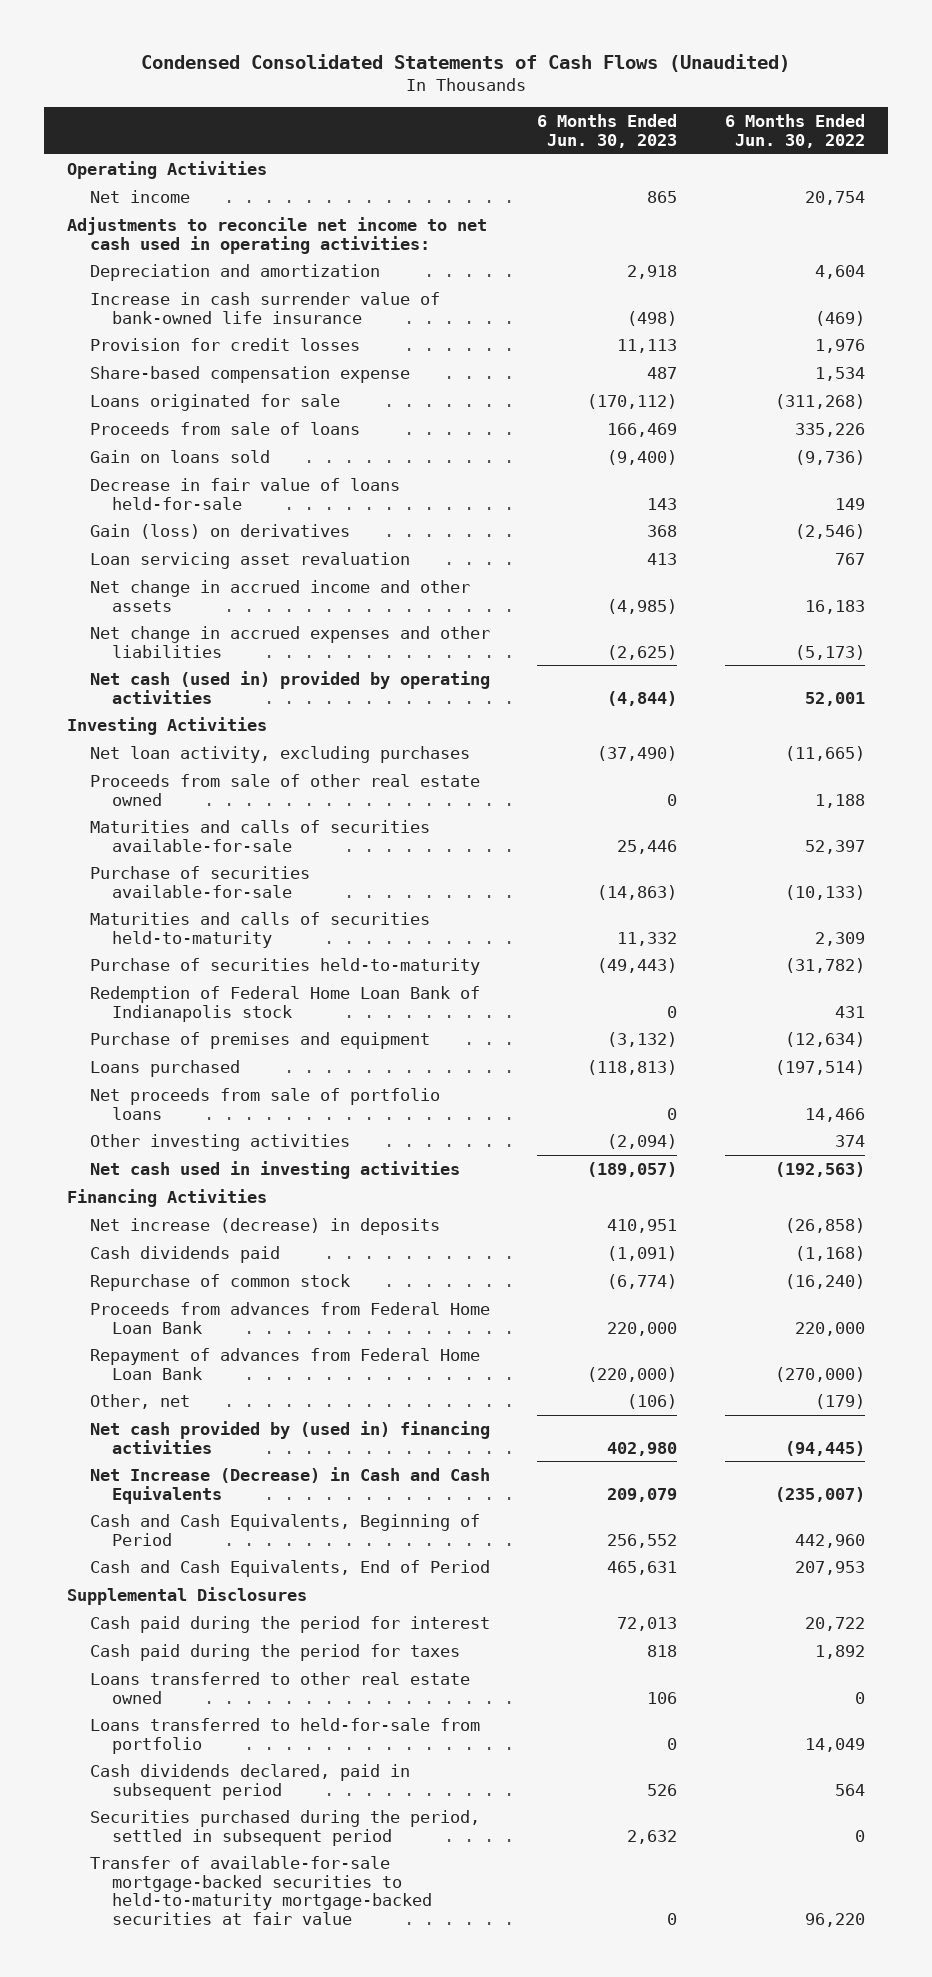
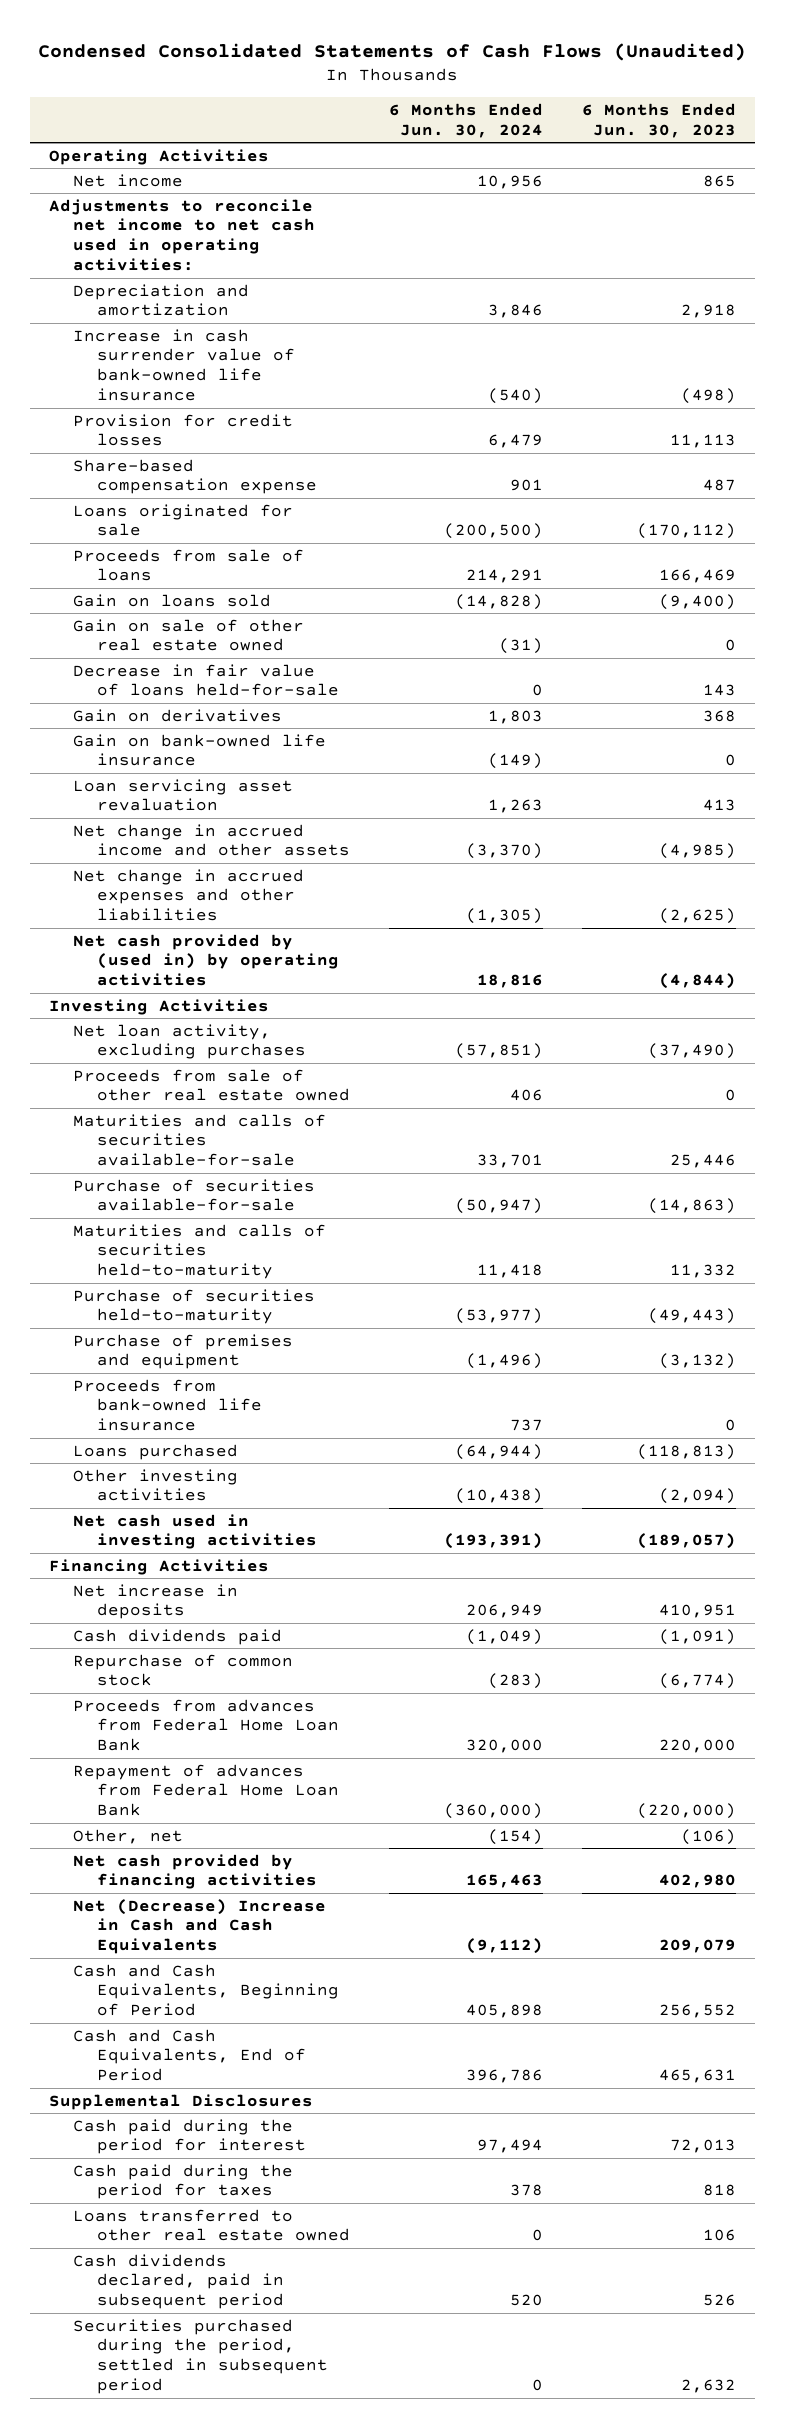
[724,113,865,148] 6 Months Ended Jun. 30, 2022 -> none
none -> [388,102,543,138] 6 Months Ended Jun. 30, 2024
none -> [73,618,305,652] Gain on sale of other real estate owned
[89,523,350,539] Gain (loss) on derivatives -> [73,708,283,722] Gain on derivatives
none -> [73,733,327,767] Gain on bank-owned life insurance
[89,670,490,704] Net cash (used in) provided by operating activities -> [73,933,340,987] Net cash provided by (used in) by operating activities
[89,985,480,1022] Redemption of Federal Home Loan Bank of Indianapolis stock -> none
none -> [73,1378,263,1432] Proceeds from bank-owned life insurance
[89,1087,440,1120] Net proceeds from sale of portfolio loans -> none
[89,1217,440,1235] Net increase (decrease) in deposits -> [73,1583,239,1620] Net increase in deposits
[89,1420,490,1454] Net cash provided by (used in) financing activities -> [73,1853,318,1890] Net cash provided by financing activities
[89,1466,490,1504] Net Increase (Decrease) in Cash and Cash Equivalents -> [73,1898,327,1955] Net (Decrease) Increase in Cash and Cash Equivalents
[89,1717,480,1754] Loans transferred to held-for-sale from portfolio -> none
[89,1855,433,1926] Transfer of available-for-sale mortgage-backed securities to held-to-maturity mortgage-backed securities at fair value -> none

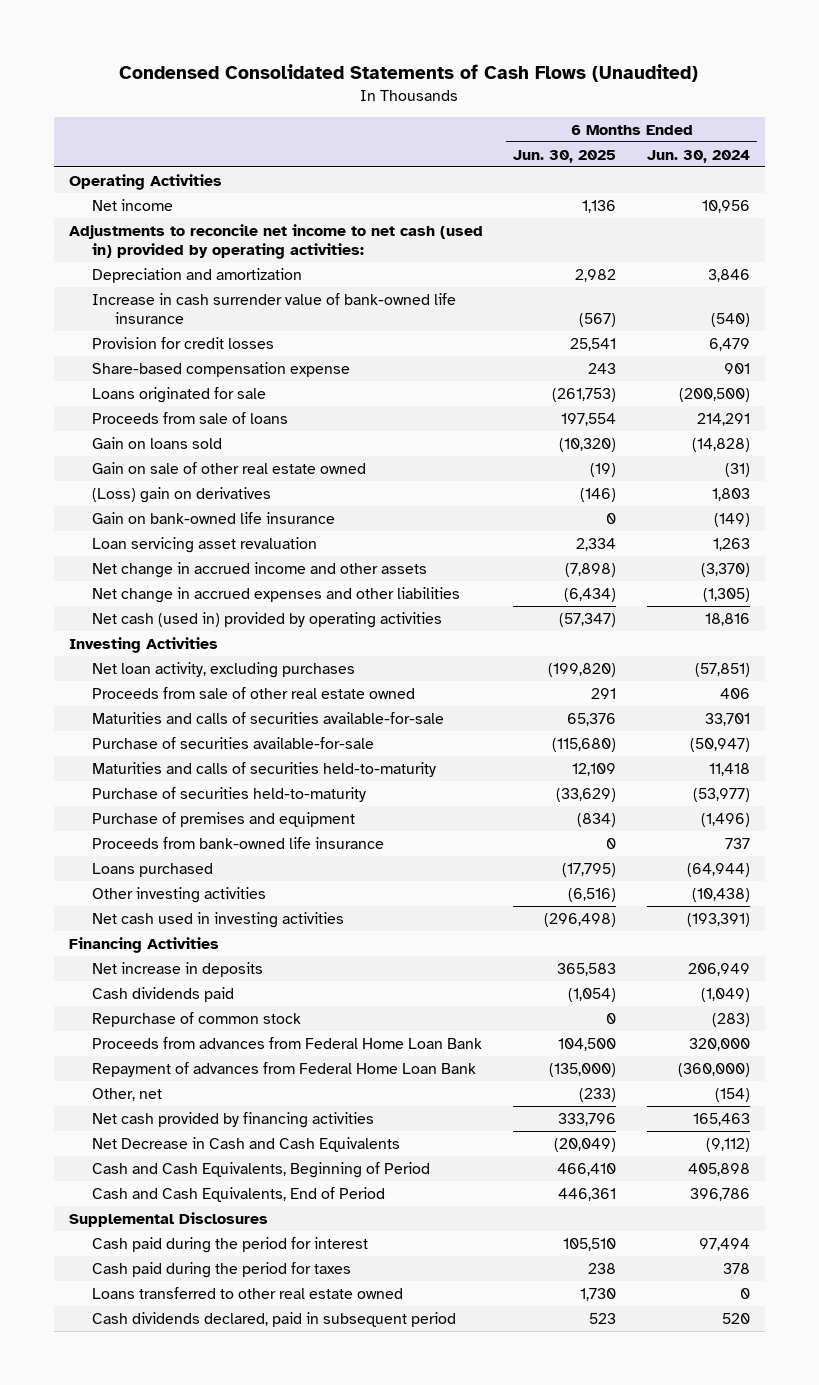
[581,102,736,138] 6 Months Ended Jun. 30, 2023 -> none
none -> [513,149,617,163] Jun. 30, 2025
[49,198,316,272] Adjustments to reconcile net income to net cash used in operating activities: -> [69,223,484,260] Adjustments to reconcile net income to net cash (used in) provided by operating activities:
[73,663,340,697] Decrease in fair value of loans held-for-sale -> none
[73,708,283,722] Gain on derivatives -> [92,486,272,503] (Loss) gain on derivatives
[73,933,340,987] Net cash provided by (used in) by operating activities -> [92,611,443,628] Net cash (used in) provided by operating activities
[73,1898,327,1955] Net (Decrease) Increase in Cash and Cash Equivalents -> [92,1136,401,1152] Net Decrease in Cash and Cash Equivalents
[73,2318,329,2395] Securities purchased during the period, settled in subsequent period -> none

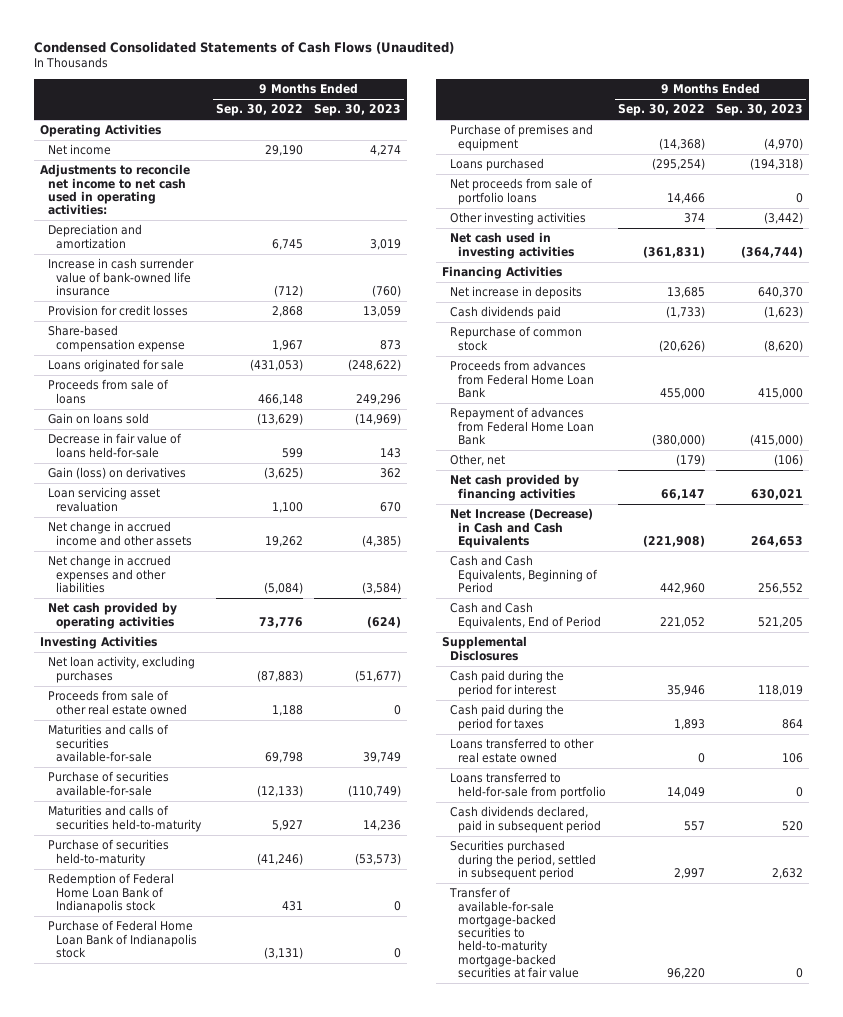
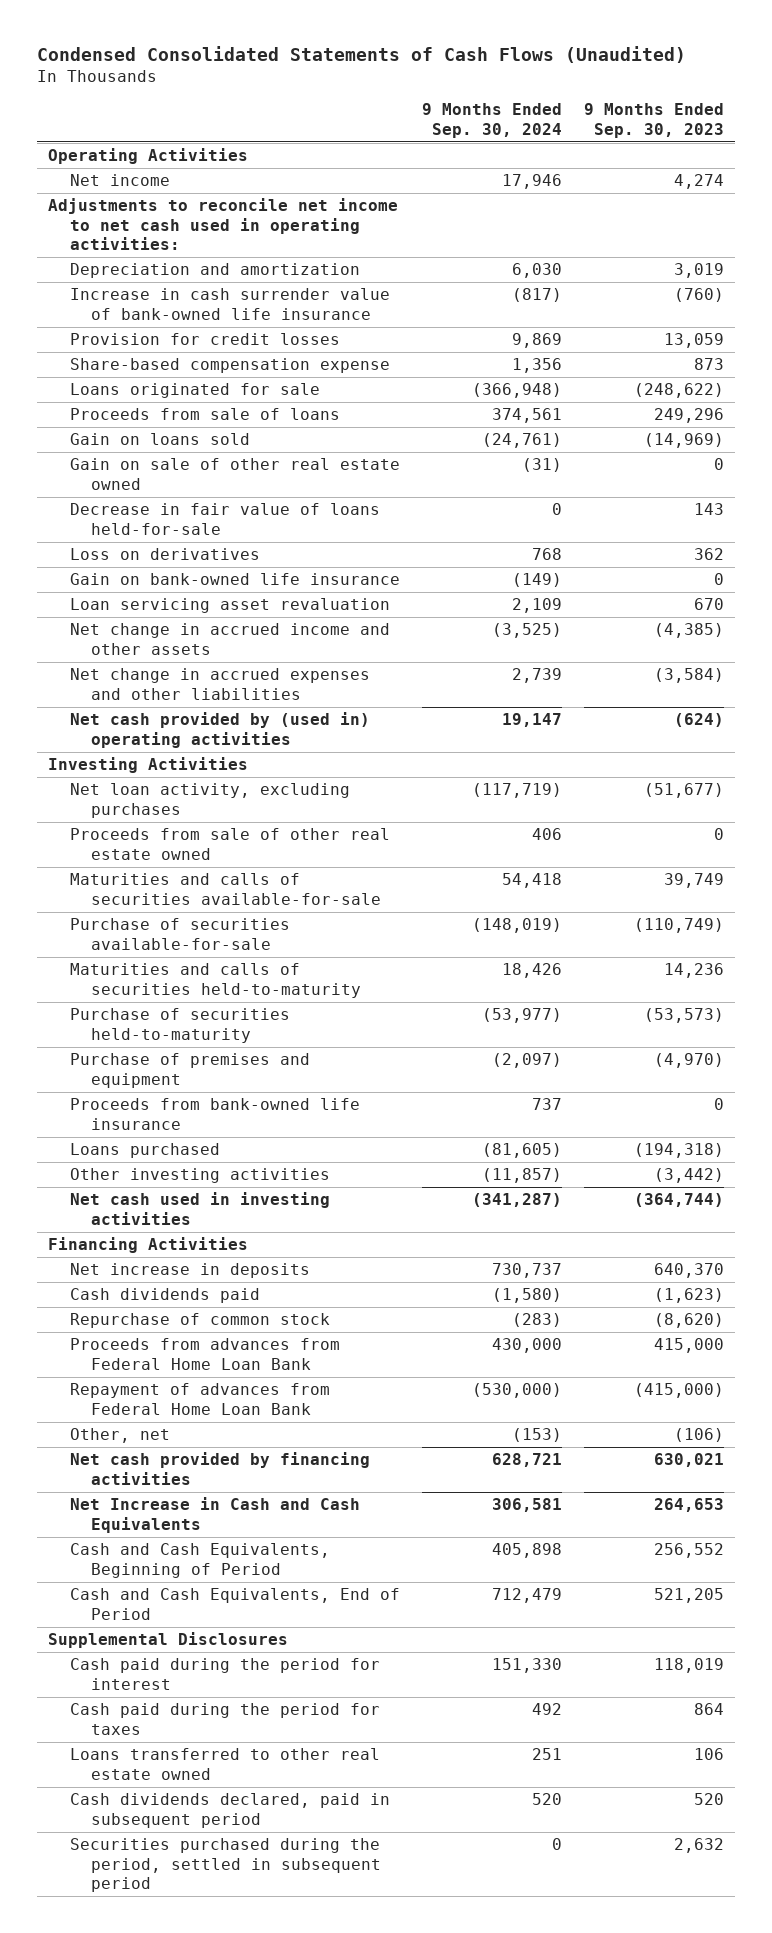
[215,104,303,117] Sep. 30, 2022 -> none
none -> [421,103,562,138] 9 Months Ended Sep. 30, 2024
none -> [69,458,400,490] Gain on sale of other real estate owned
[47,467,186,480] Gain (loss) on derivatives -> [69,548,260,561] Loss on derivatives
none -> [69,573,400,586] Gain on bank-owned life insurance
[47,602,177,629] Net cash provided by operating activities -> [69,712,370,748] Net cash provided by (used in) operating activities
[47,873,174,913] Redemption of Federal Home Loan Bank of Indianapolis stock -> none
[47,920,198,958] Purchase of Federal Home Loan Bank of Indianapolis stock -> none
none -> [69,1098,360,1130] Proceeds from bank-owned life insurance
[449,178,593,205] Net proceeds from sale of portfolio loans -> none
[449,508,593,548] Net Increase (Decrease) in Cash and Cash Equivalents -> [69,1497,360,1533] Net Increase in Cash and Cash Equivalents
[449,772,607,799] Loans transferred to held-for-sale from portfolio -> none
[448,887,580,979] Transfer of available-for-sale mortgage-backed securities to held-to-maturity mortgage-backed securities at fair value -> none

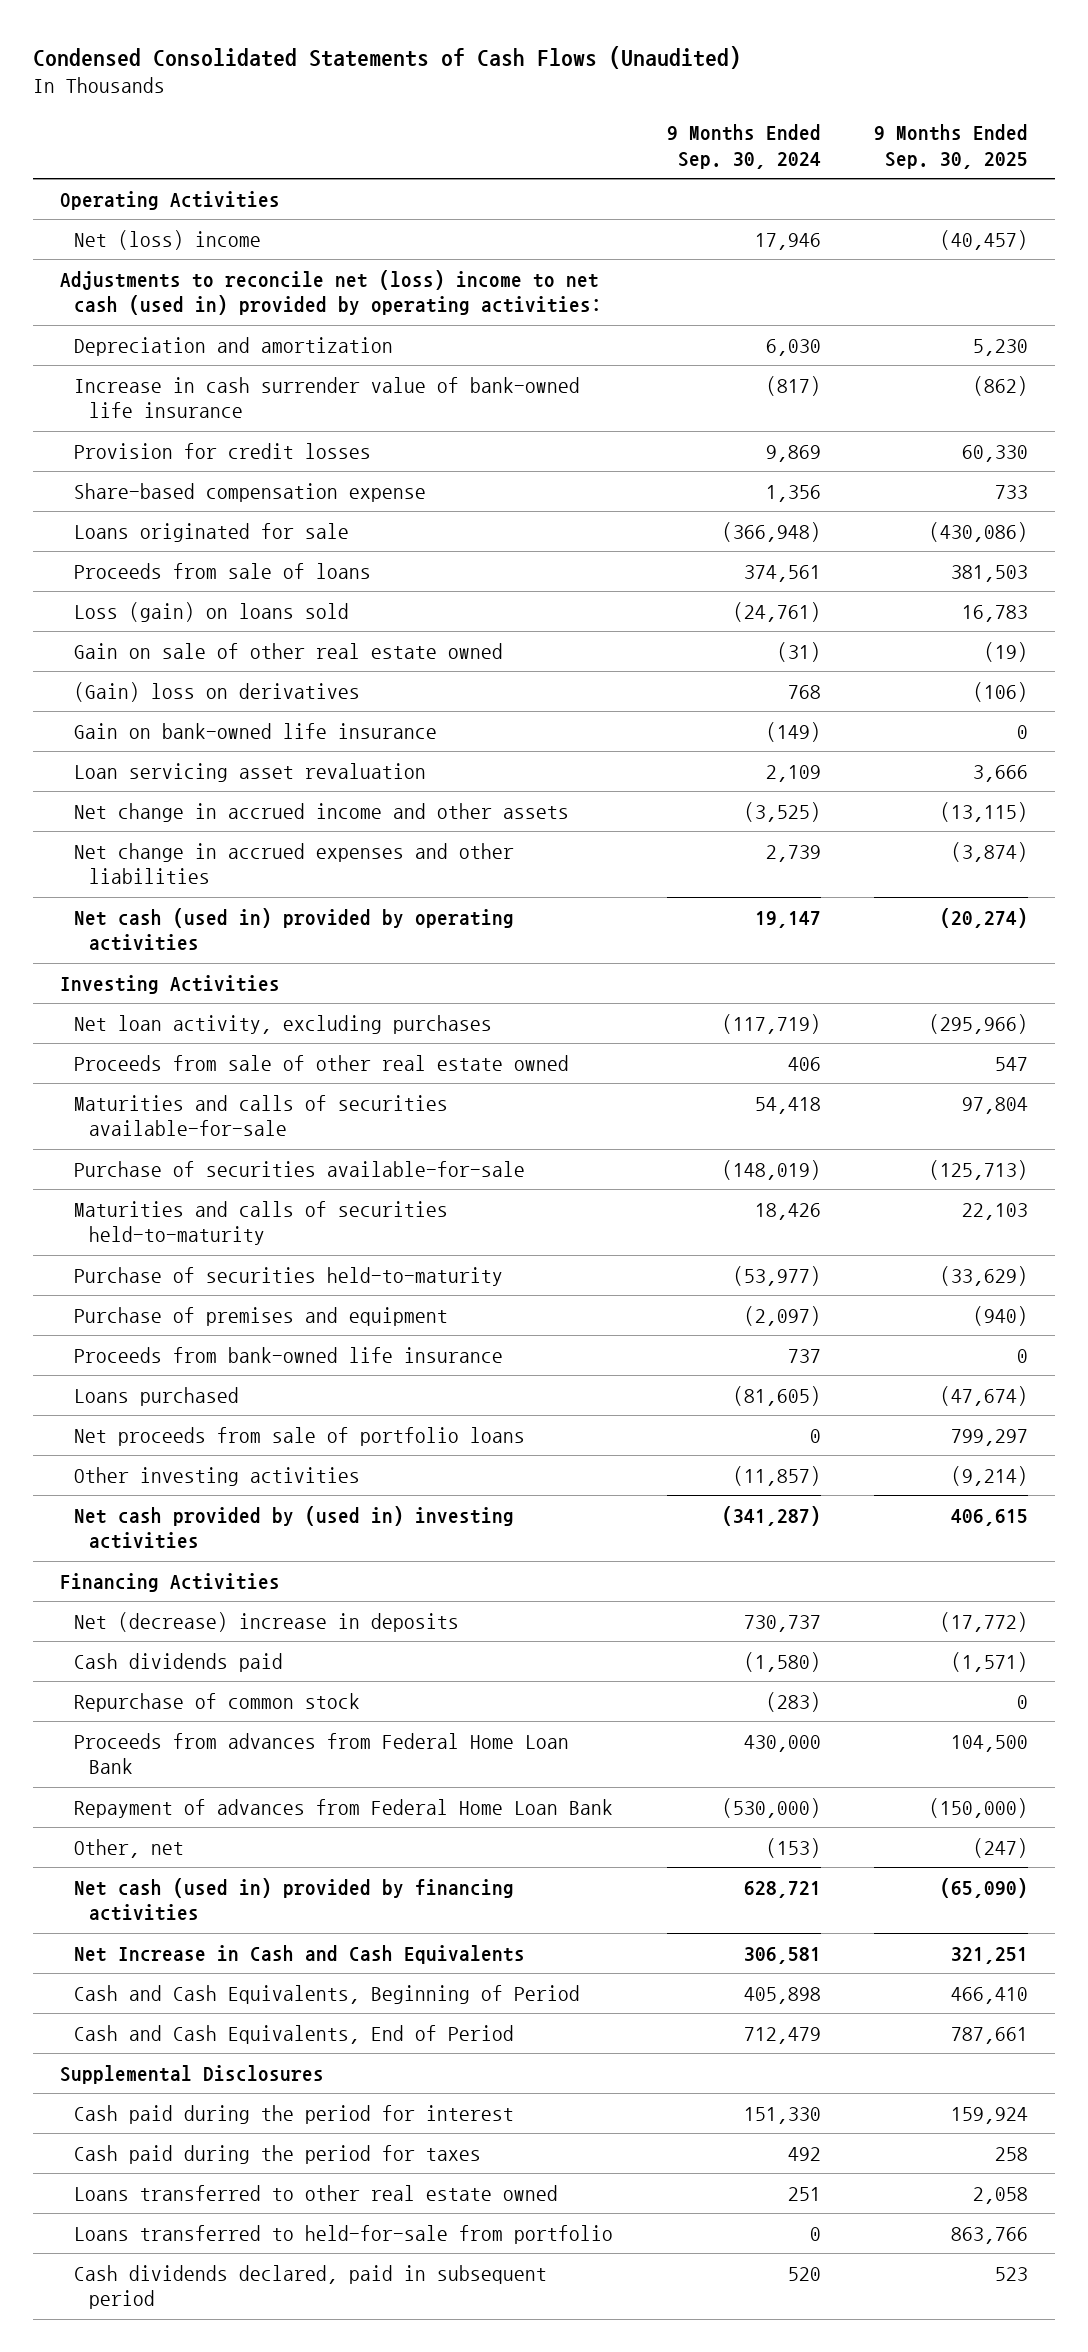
[584,103,725,138] 9 Months Ended Sep. 30, 2023 -> none
none -> [874,123,1029,169] 9 Months Ended Sep. 30, 2025
[69,174,170,187] Net income -> [74,229,262,250] Net (loss) income
[48,198,399,251] Adjustments to reconcile net income to net cash used in operating activities: -> [59,269,603,316] Adjustments to reconcile net (loss) income to net cash (used in) provided by operating activities:
[69,433,250,446] Gain on loans sold -> [74,601,350,622] Loss (gain) on loans sold
[69,503,380,535] Decrease in fair value of loans held-for-sale -> none
[69,548,260,561] Loss on derivatives -> [74,681,361,702] (Gain) loss on derivatives
[69,712,370,748] Net cash provided by (used in) operating activities -> [74,907,515,952] Net cash (used in) provided by operating activities
none -> [74,1426,526,1446] Net proceeds from sale of portfolio loans
[69,1192,330,1225] Net cash used in investing activities -> [74,1505,515,1550] Net cash provided by (used in) investing activities
[69,1263,310,1279] Net increase in deposits -> [74,1611,460,1632] Net (decrease) increase in deposits
[69,1452,370,1485] Net cash provided by financing activities -> [74,1877,515,1922] Net cash (used in) provided by financing activities
none -> [74,2224,614,2244] Loans transferred to held-for-sale from portfolio
[69,1838,382,1893] Securities purchased during the period, settled in subsequent period -> none

